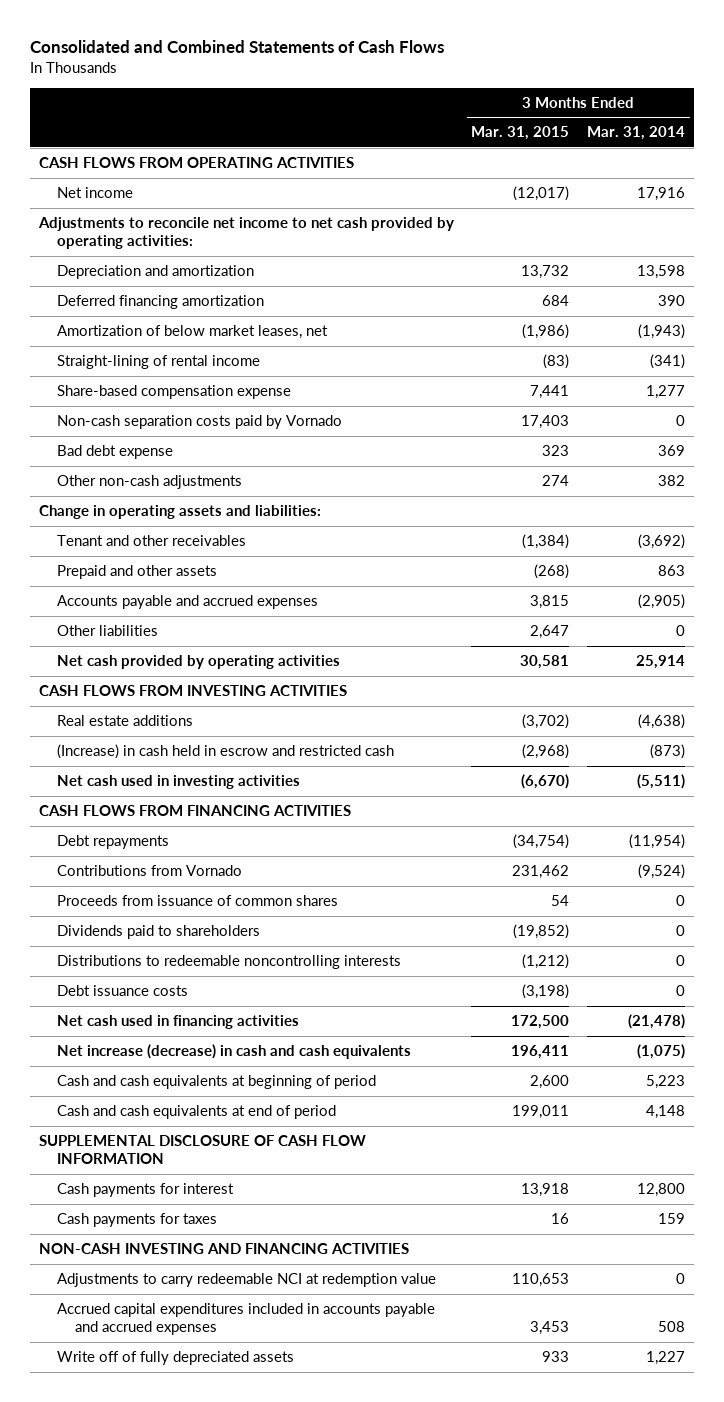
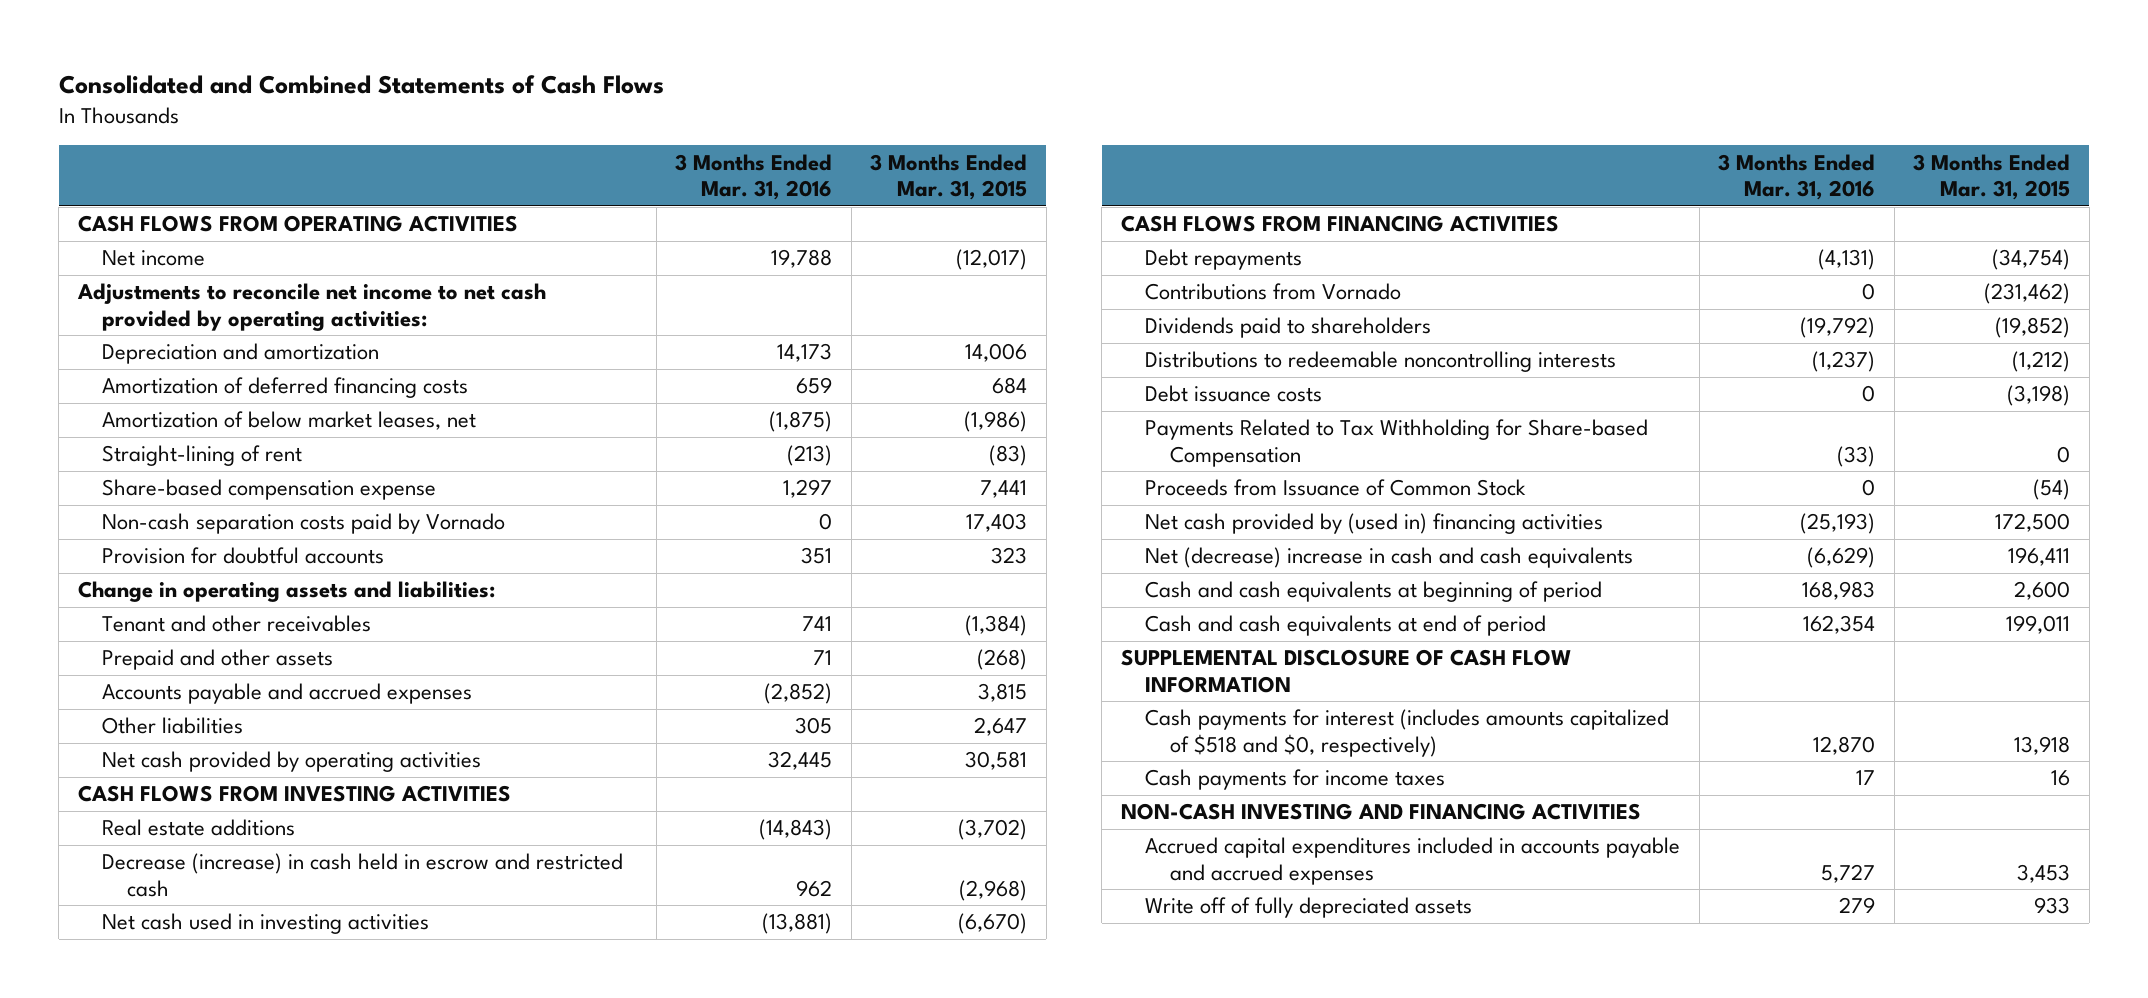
[587,126,686,141] Mar. 31, 2014 -> none
none -> [675,153,833,201] 3 Months Ended Mar. 31, 2016
[521,265,570,280] 13,732 -> [965,343,1028,363] 14,006
[56,295,264,310] Deferred financing amortization -> [102,377,469,399] Amortization of deferred financing costs
[56,355,260,370] Straight-lining of rental income -> [102,445,303,467] Straight-lining of rent
[56,475,242,490] Other non-cash adjustments -> none
[56,445,173,460] Bad debt expense -> [102,547,385,565] Provision for doubtful accounts
[56,744,394,760] (Increase) in cash held in escrow and restricted cash -> [102,853,624,897] Decrease (increase) in cash held in escrow and restricted cash
[56,895,338,907] Proceeds from issuance of common shares -> none
[512,865,570,880] 231,462 -> [1984,283,2071,305] (231,462)
none -> [1145,419,1649,467] Payments Related to Tax Withholding for Share-based Compensation
none -> [1145,479,1527,497] Proceeds from Issuance of Common Stock
[56,1015,299,1030] Net cash used in financing activities -> [1145,513,1604,535] Net cash provided by (used in) financing activities
[56,1044,411,1060] Net increase (decrease) in cash and cash equivalents -> [1145,547,1634,569] Net (decrease) increase in cash and cash equivalents
[56,1183,234,1198] Cash payments for interest -> [1145,709,1670,757] Cash payments for interest (includes amounts capitalized of $518 and $0, respectively)
[56,1213,217,1228] Cash payments for taxes -> [1145,769,1446,791] Cash payments for income taxes
[56,1273,436,1288] Adjustments to carry redeemable NCI at redemption value -> none

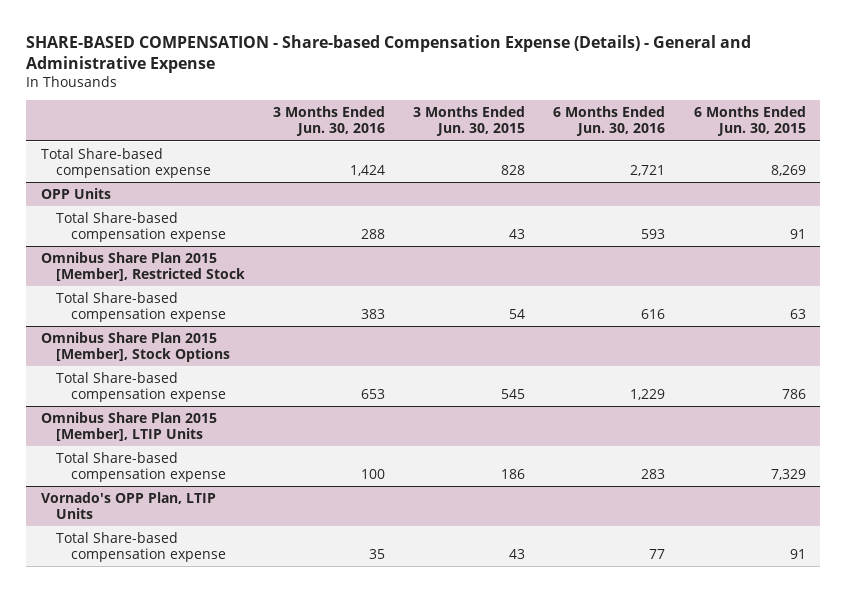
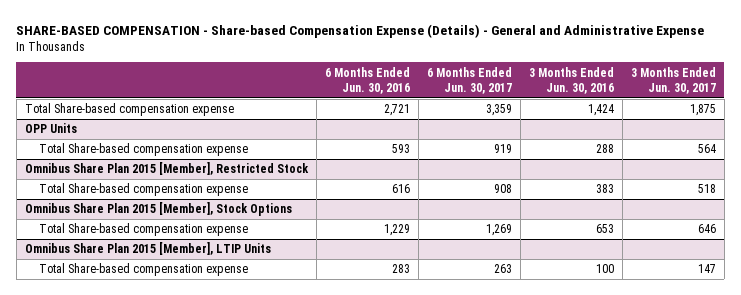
[413,106,526,137] 3 Months Ended Jun. 30, 2015 -> none
[693,106,806,137] 6 Months Ended Jun. 30, 2015 -> none
none -> [426,66,512,94] 6 Months Ended Jun. 30, 2017
none -> [630,66,716,94] 3 Months Ended Jun. 30, 2017
[40,491,216,520] Vornado's OPP Plan, LTIP Units -> none
[55,531,226,563] Total Share-based compensation expense -> none

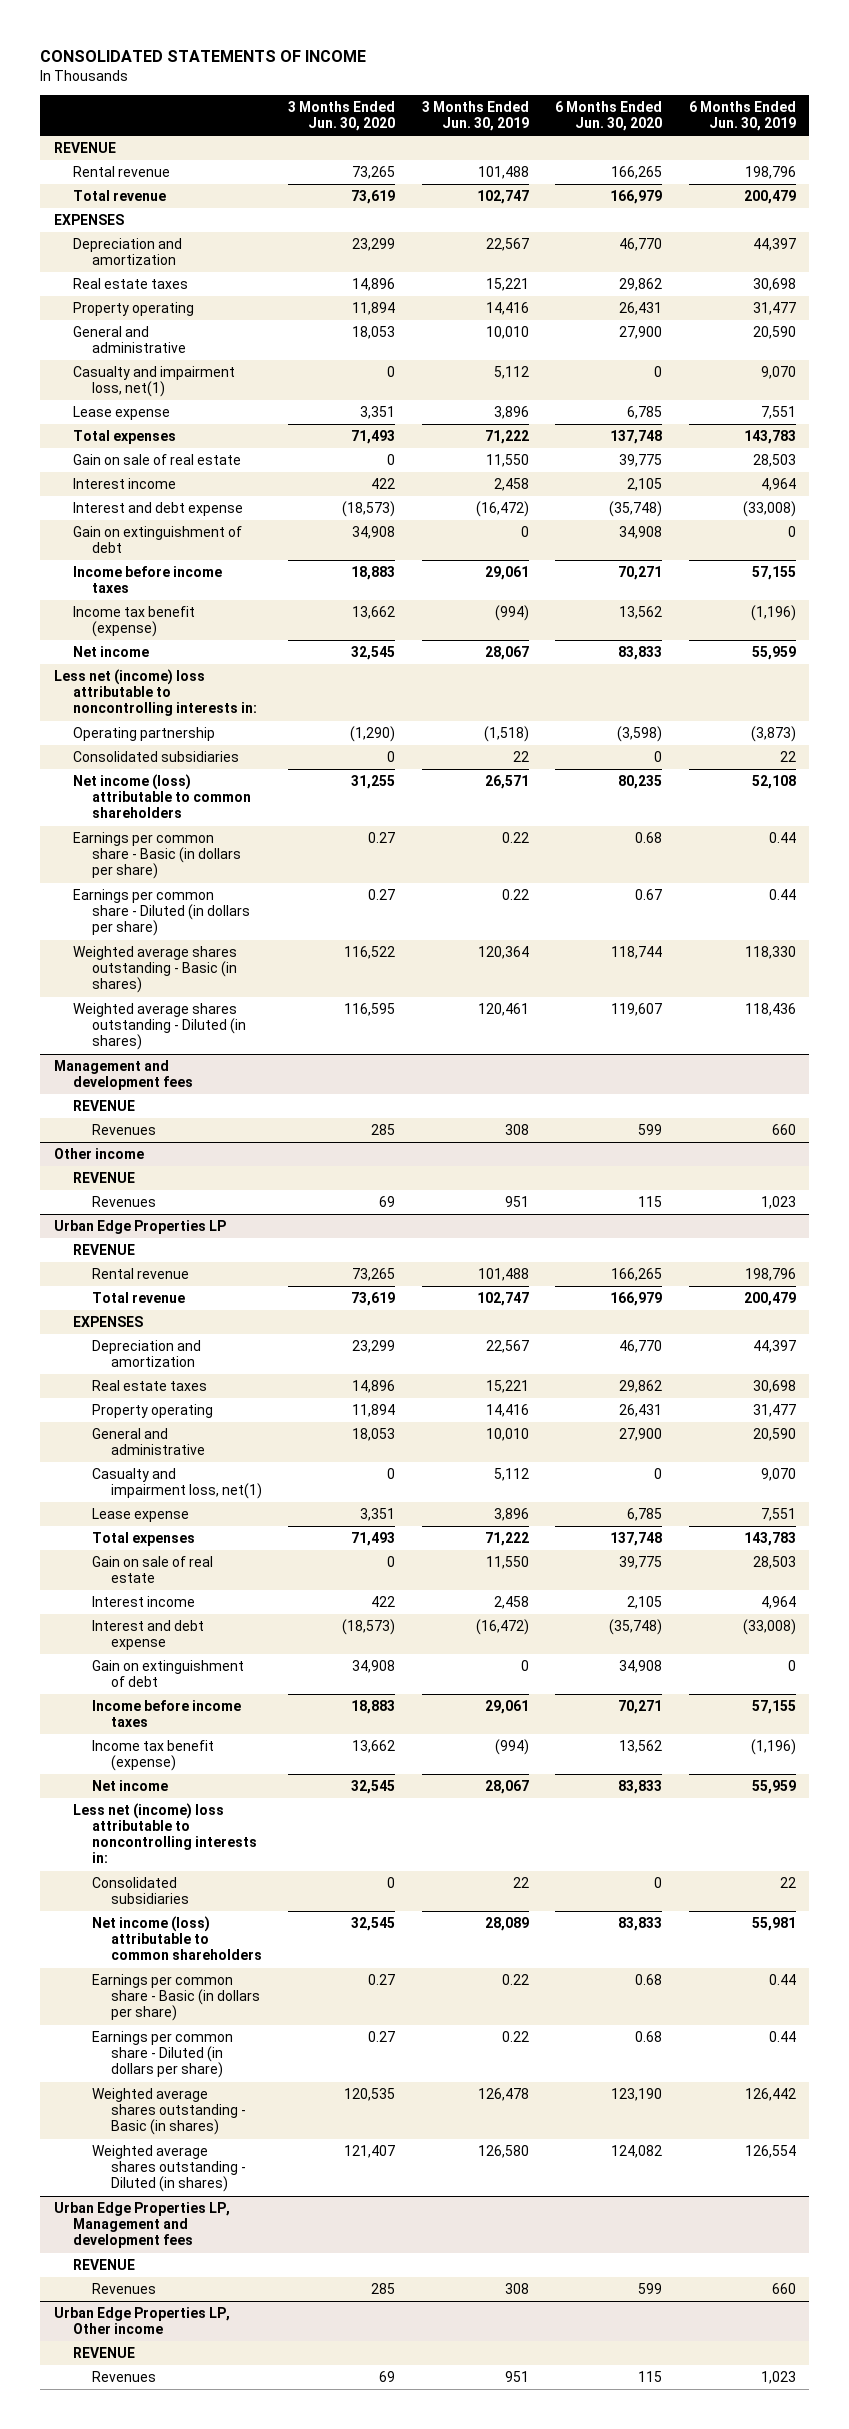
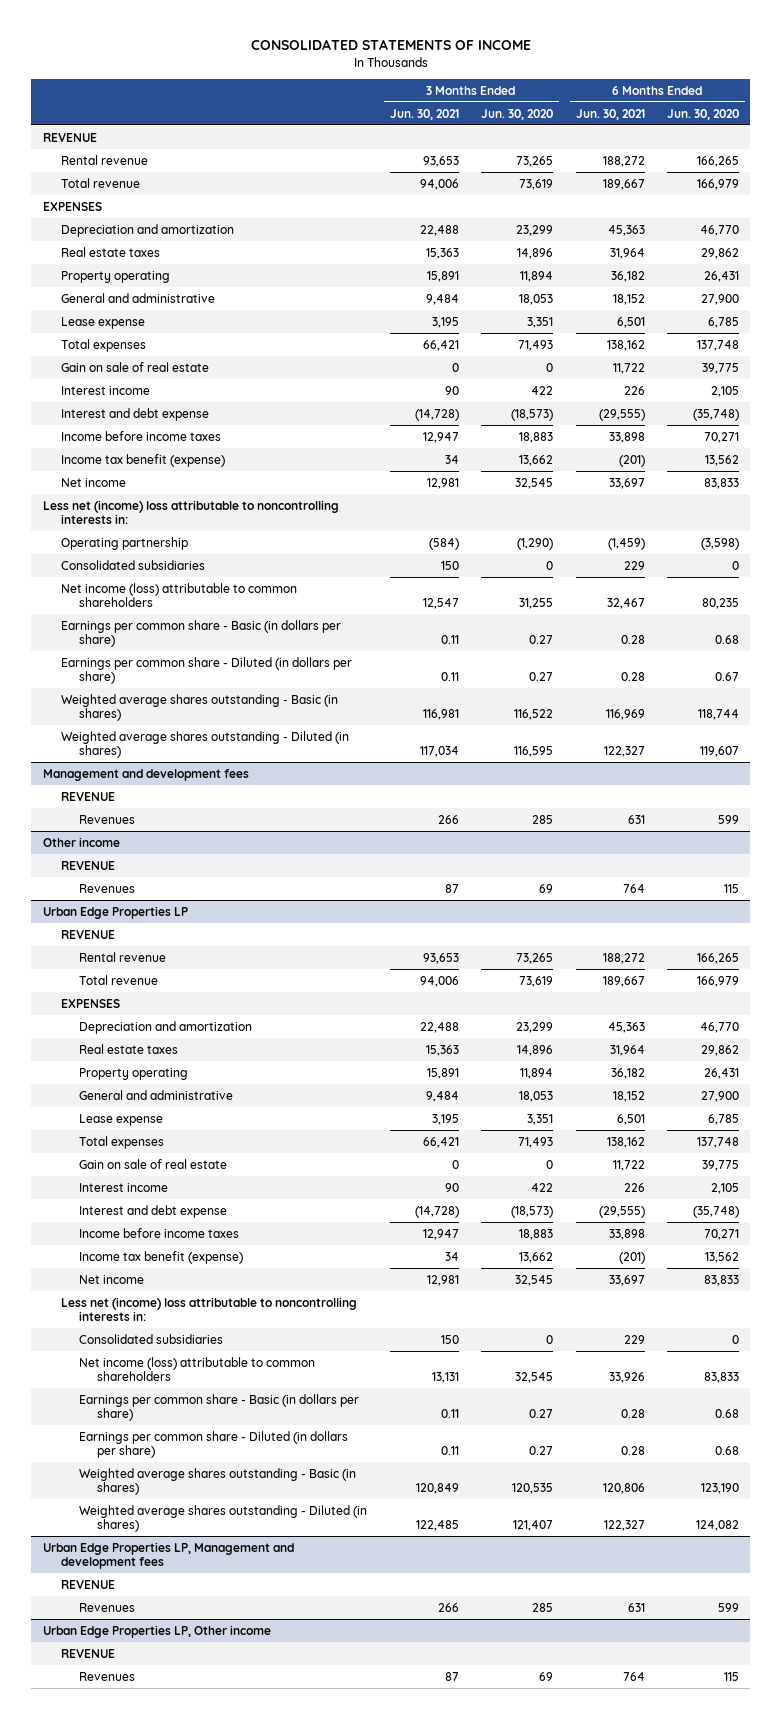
[421,100,529,131] 3 Months Ended Jun. 30, 2019 -> none
[688,100,796,131] 6 Months Ended Jun. 30, 2019 -> none
none -> [389,108,459,120] Jun. 30, 2021
none -> [575,108,645,120] Jun. 30, 2021
[72,366,235,398] Casualty and impairment loss, net(1) -> none
[72,526,242,554] Gain on extinguishment of debt -> none
[91,1468,262,1500] Casualty and impairment loss, net(1) -> none
[91,1660,244,1688] Gain on extinguishment of debt -> none

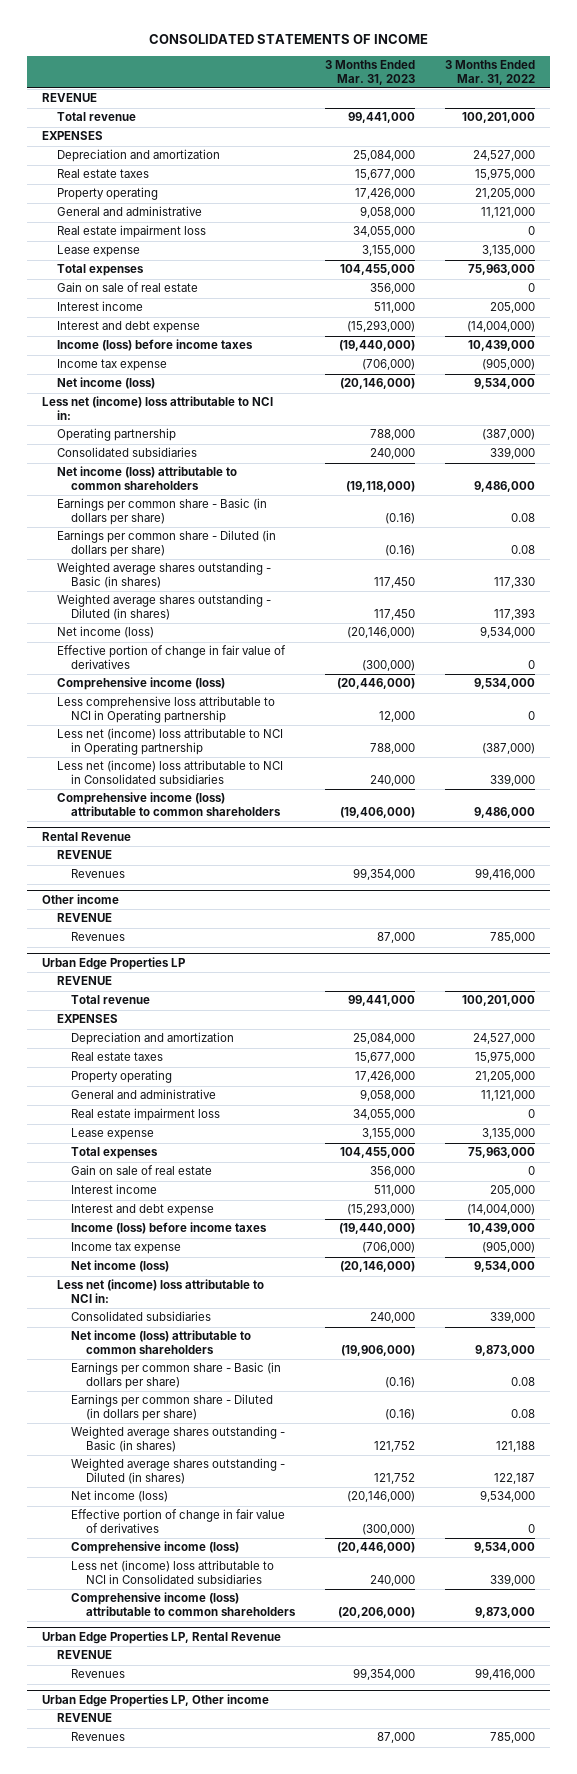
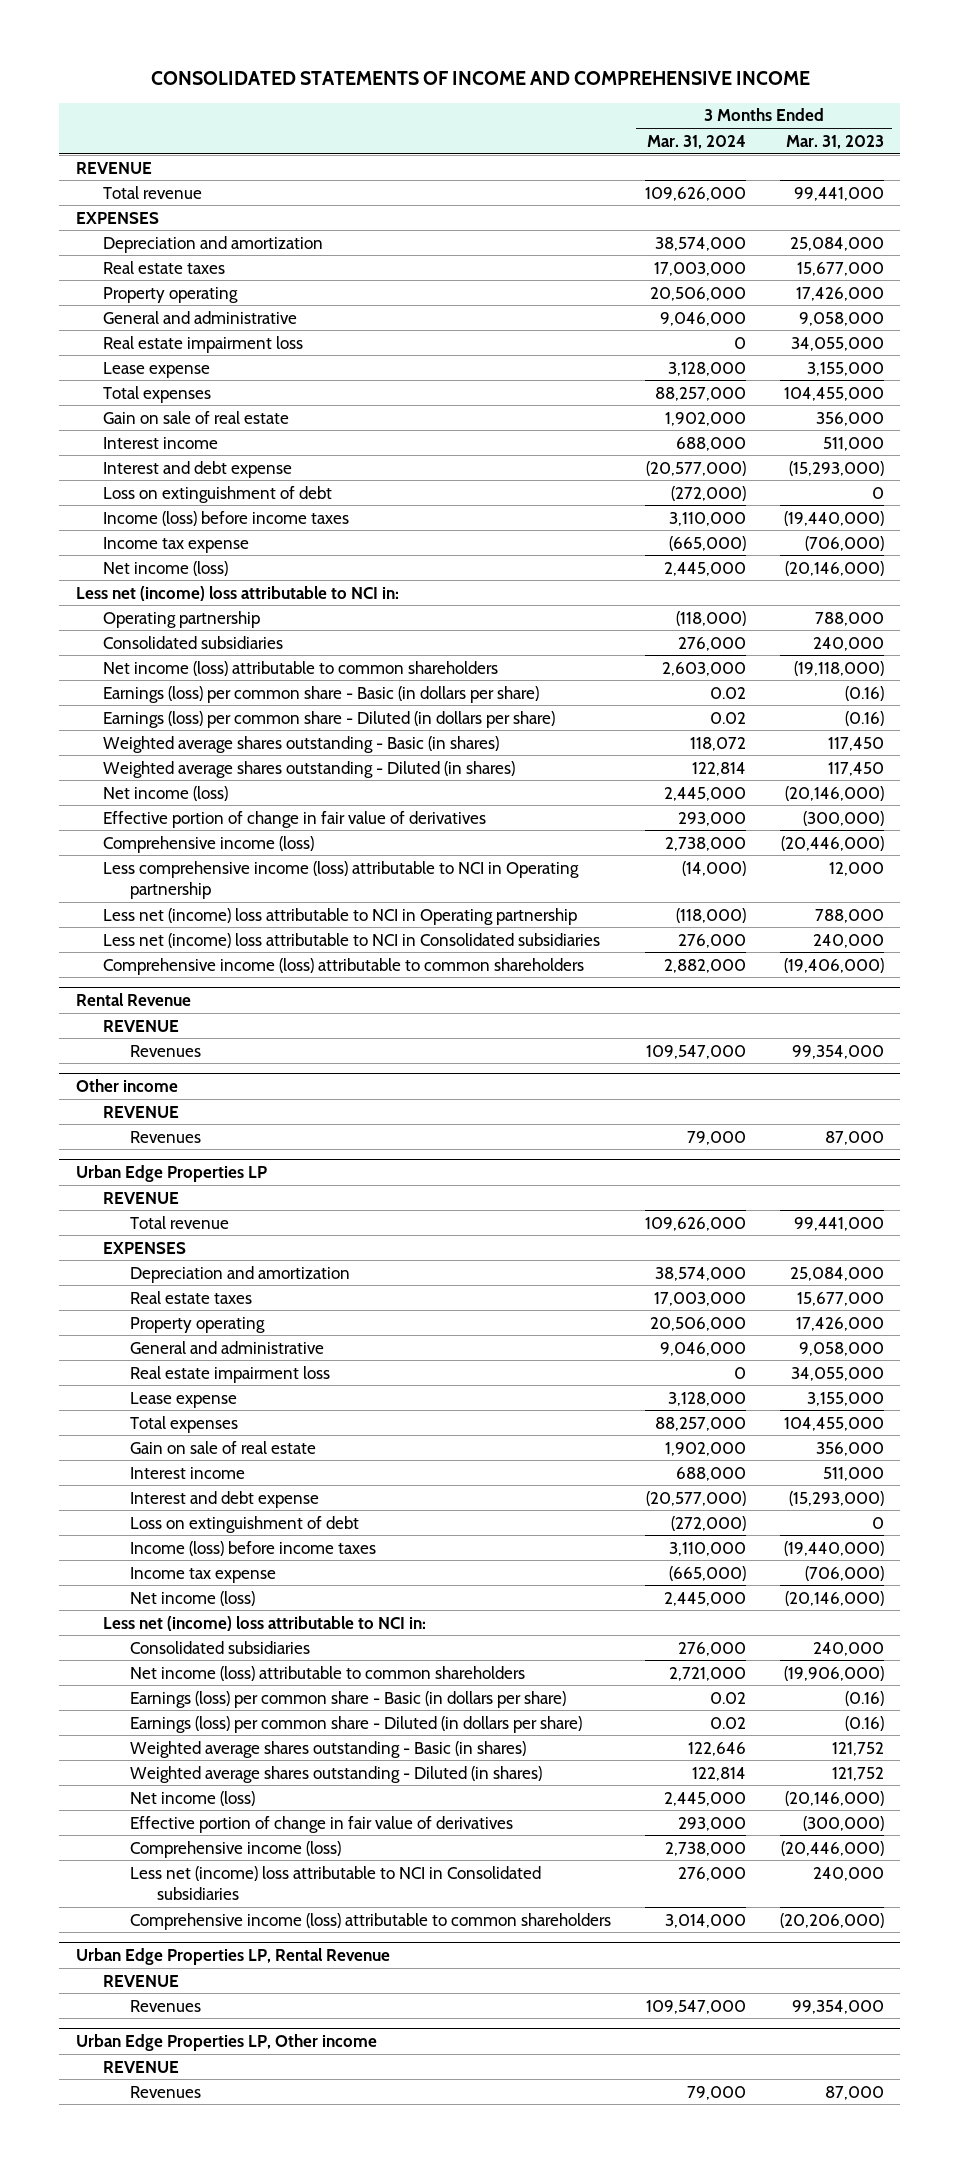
[148,34,428,45] CONSOLIDATED STATEMENTS OF INCOME -> [150,71,810,86] CONSOLIDATED STATEMENTS OF INCOME AND COMPREHENSIVE INCOME
[445,60,536,85] 3 Months Ended Mar. 31, 2022 -> none
none -> [646,134,746,149] Mar. 31, 2024
none -> [102,485,332,503] Loss on extinguishment of debt
[56,498,267,525] Earnings per common share - Basic (in dollars per share) -> [102,685,539,703] Earnings (loss) per common share - Basic (in dollars per share)
[56,530,276,557] Earnings per common share - Diluted (in dollars per share) -> [102,710,555,728] Earnings (loss) per common share - Diluted (in dollars per share)
[56,696,275,723] Less comprehensive loss attributable to NCI in Operating partnership -> [102,860,579,900] Less comprehensive income (loss) attributable to NCI in Operating partnership
none -> [129,1515,359,1533] Loss on extinguishment of debt
[71,1362,282,1389] Earnings per common share - Basic (in dollars per share) -> [129,1690,566,1708] Earnings (loss) per common share - Basic (in dollars per share)
[71,1394,274,1421] Earnings per common share - Diluted (in dollars per share) -> [129,1715,582,1733] Earnings (loss) per common share - Diluted (in dollars per share)

